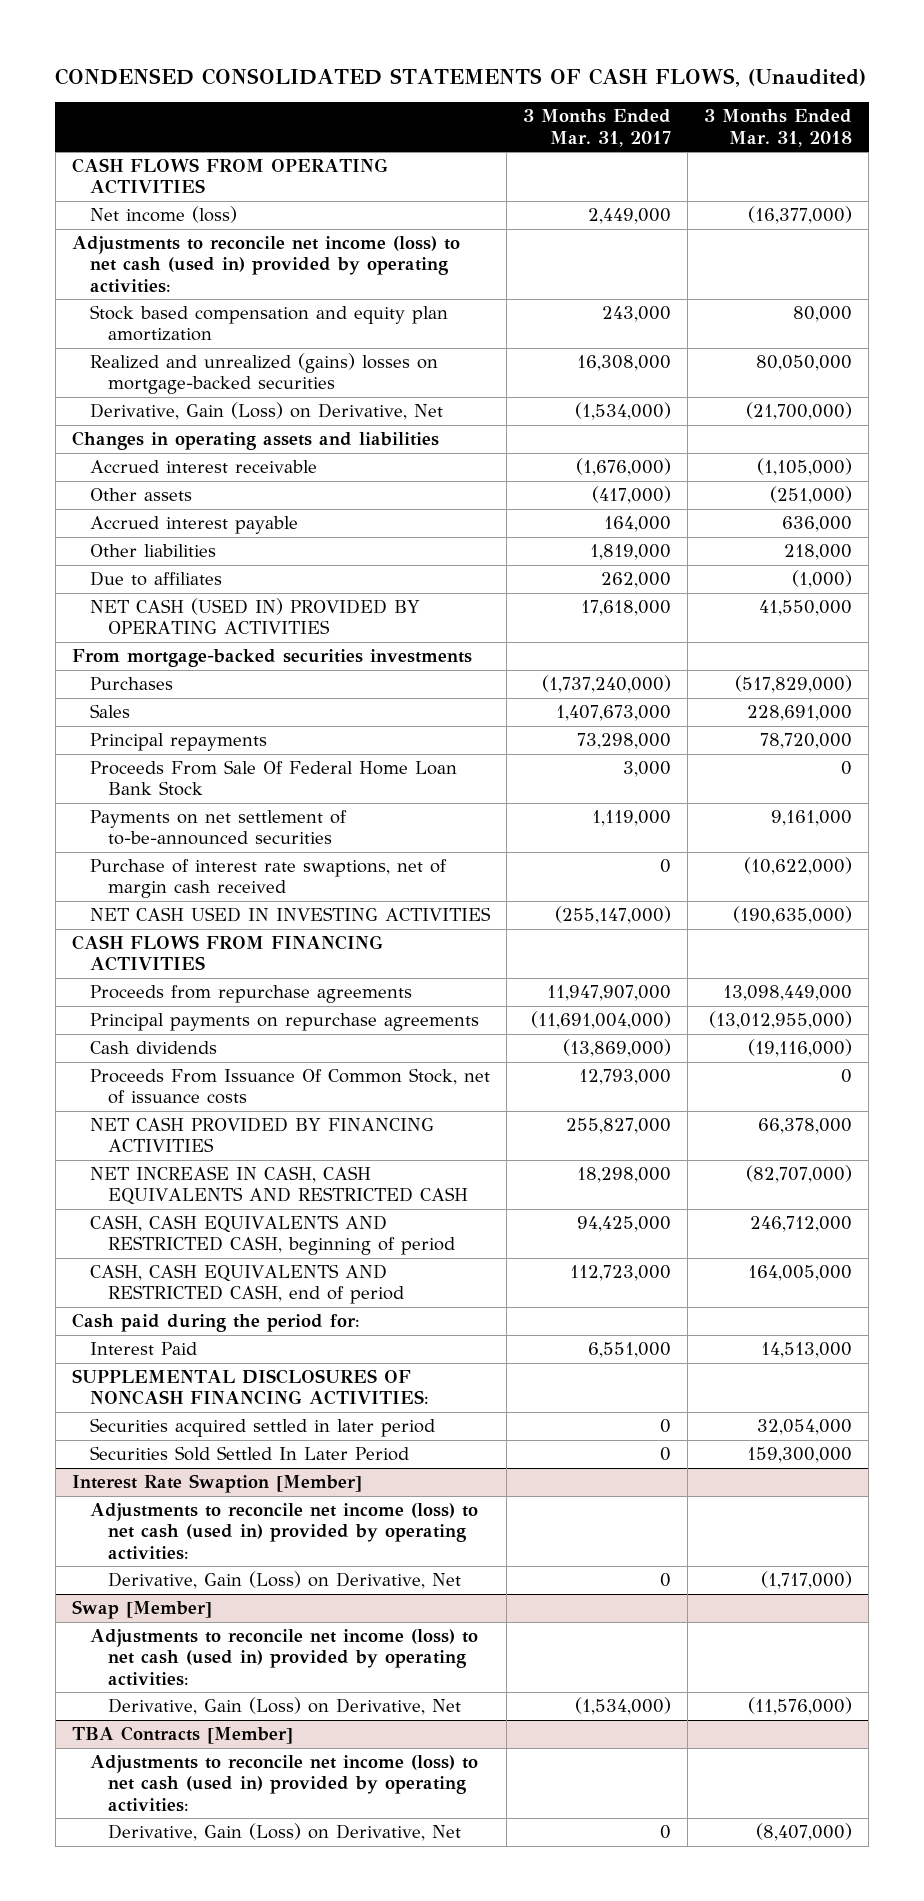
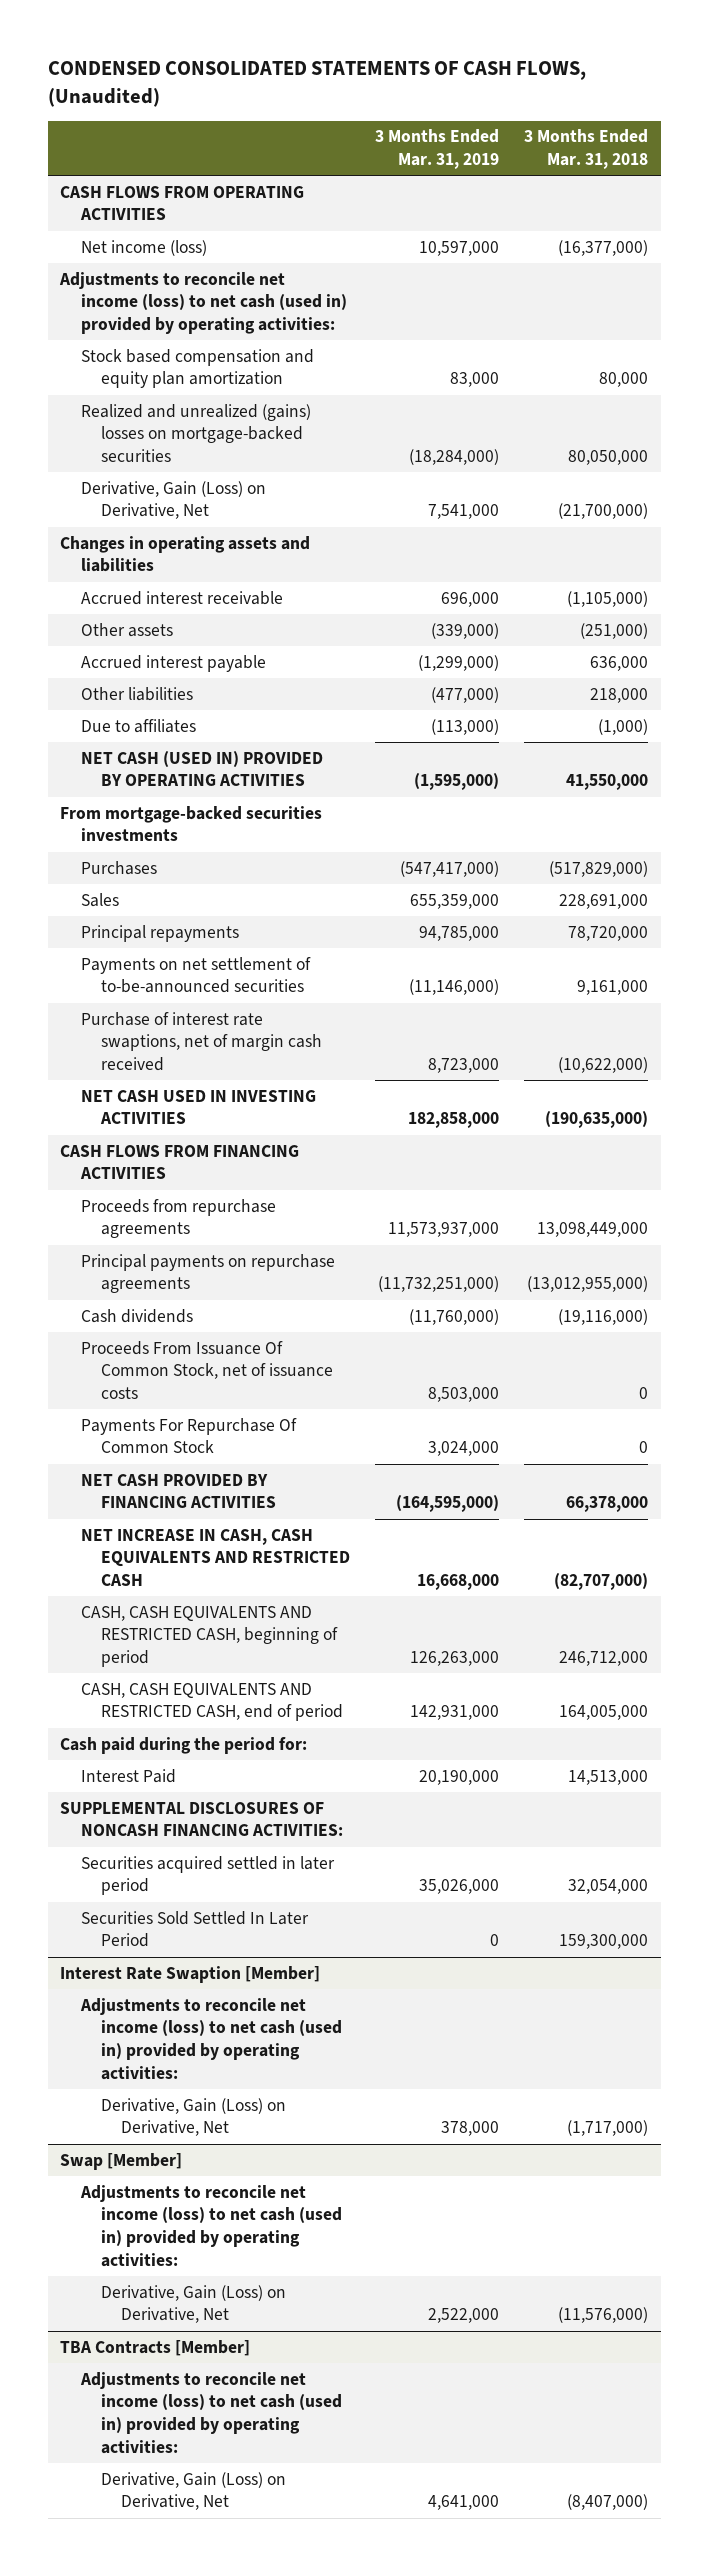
[522,109,671,147] 3 Months Ended Mar. 31, 2017 -> none
none -> [375,129,500,169] 3 Months Ended Mar. 31, 2019
[89,760,457,797] Proceeds From Sale Of Federal Home Loan Bank Stock -> none
none -> [80,1417,297,1454] Payments For Repurchase Of Common Stock

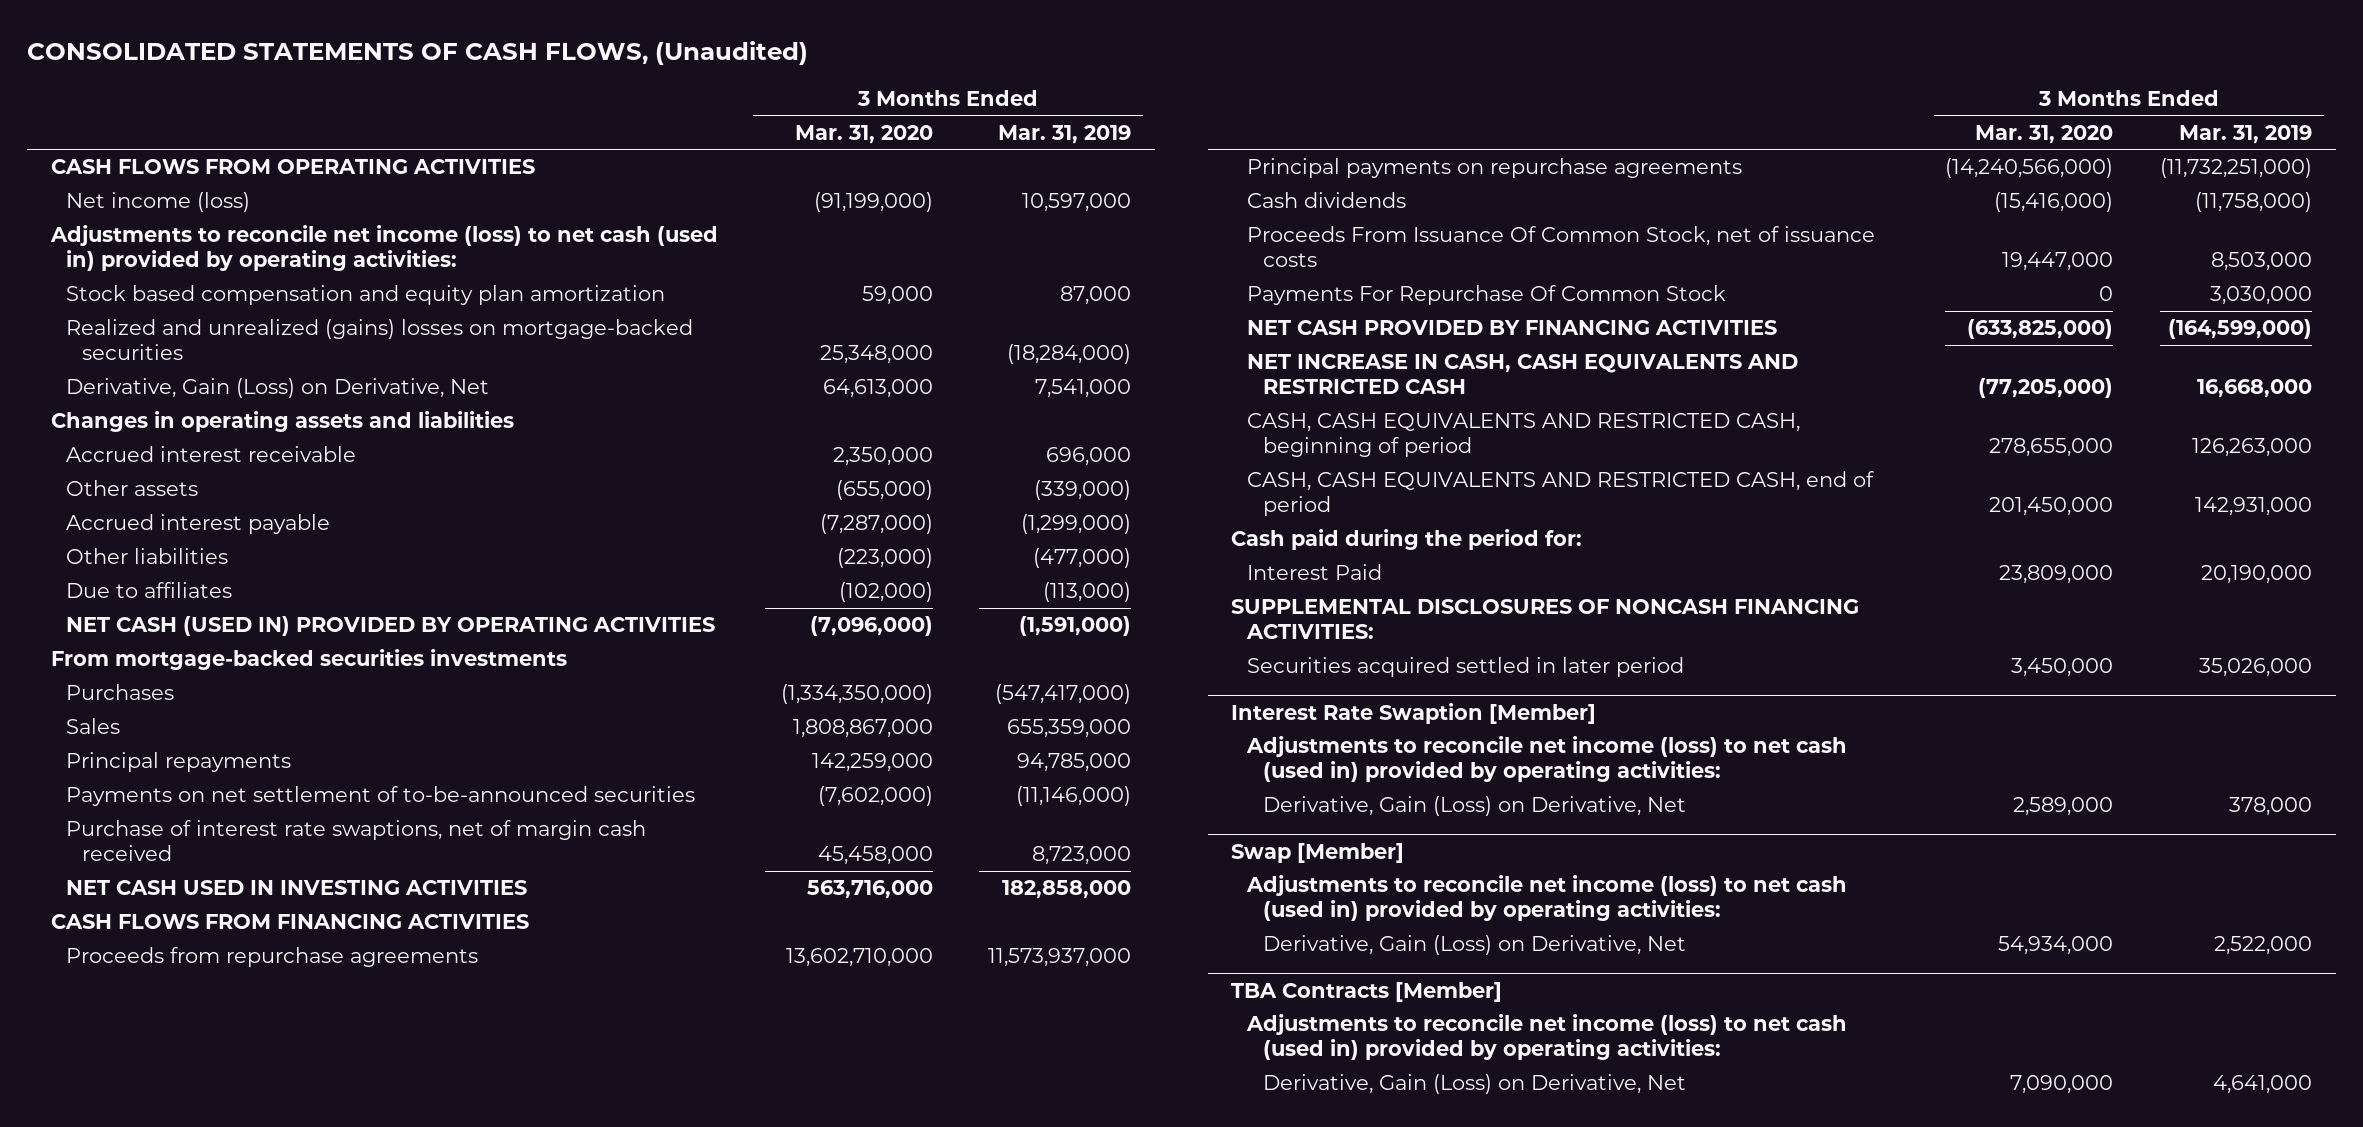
[47,61,586,107] CONDENSED CONSOLIDATED STATEMENTS OF CASH FLOWS, (Unaudited) -> [27,41,809,66] CONSOLIDATED STATEMENTS OF CASH FLOWS, (Unaudited)
[524,129,649,169] 3 Months Ended Mar. 31, 2018 -> none
none -> [794,124,933,144] Mar. 31, 2020
[450,372,500,388] 83,000 -> [1060,286,1132,306] 87,000
[414,773,500,791] (1,595,000) -> [1019,616,1132,637] (1,591,000)
[409,1308,500,1325] (11,760,000) -> [2195,192,2313,213] (11,758,000)
[428,1441,500,1457] 3,024,000 -> [2210,286,2313,306] 3,030,000
[396,1495,500,1513] (164,595,000) -> [2168,319,2313,340] (164,599,000)
[80,1910,309,1948] Securities Sold Settled In Later Period -> none

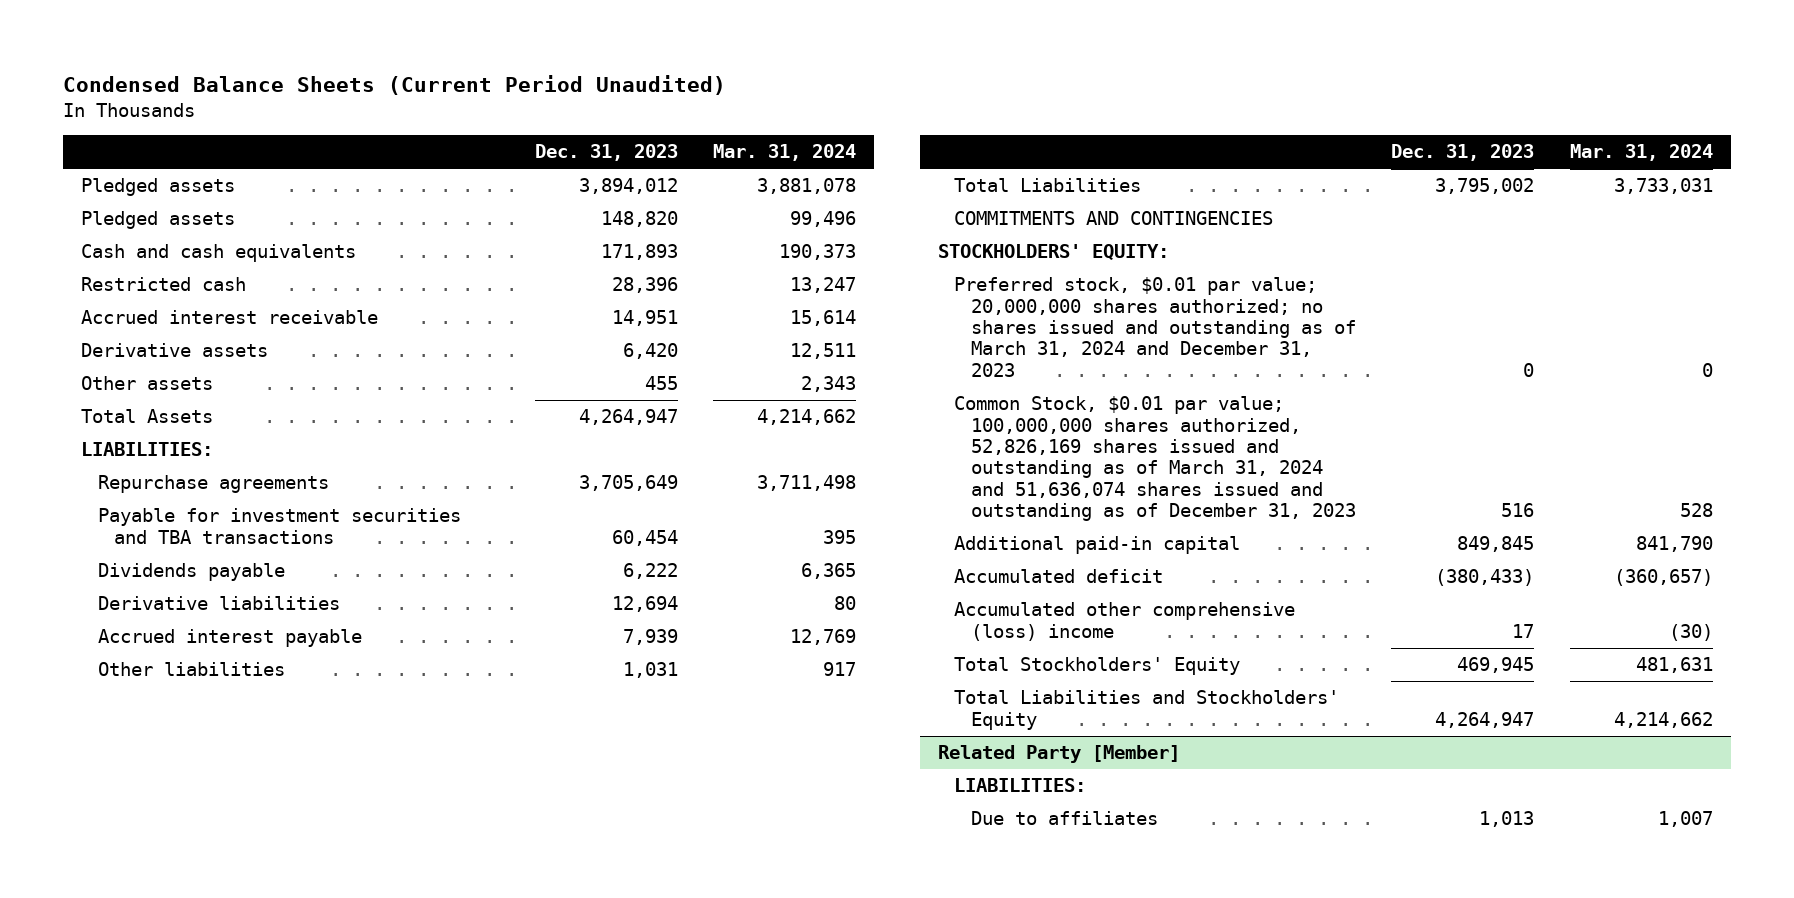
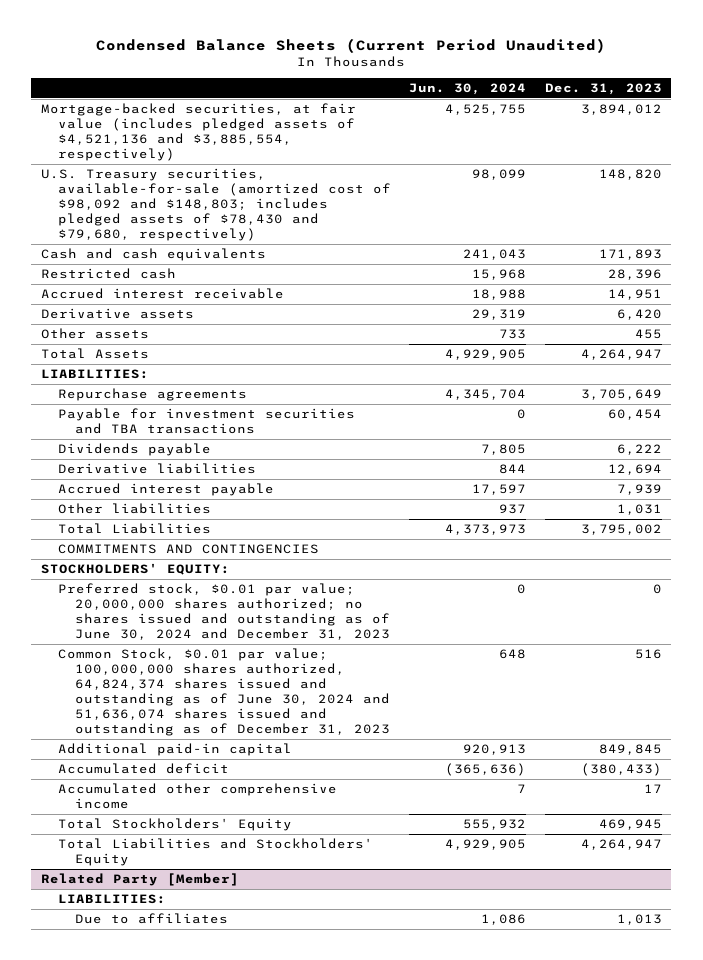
[713,144,857,162] Mar. 31, 2024 -> none
none -> [409,82,527,95] Jun. 30, 2024
[81,178,236,197] Pledged assets -> [40,103,356,161] Mortgage-backed securities, at fair value (includes pledged assets of $4,521,136 and $3,885,554, respectively)
[81,211,236,230] Pledged assets -> [40,168,391,241] U.S. Treasury securities, available-for-sale (amortized cost of $98,092 and $148,803; includes pledged assets of $78,430 and $79,680, respectively)
[954,277,1356,377] Preferred stock, $0.01 par value; 20,000,000 shares authorized; no shares issued and outstanding as of March 31, 2024 and December 31, 2023 -> [57,583,391,640] Preferred stock, $0.01 par value; 20,000,000 shares authorized; no shares issued and outstanding as of June 30, 2024 and December 31, 2023
[954,396,1356,522] Common Stock, $0.01 par value; 100,000,000 shares authorized, 52,826,169 shares issued and outstanding as of March 31, 2024 and 51,636,074 shares issued and outstanding as of December 31, 2023 -> [57,648,391,736] Common Stock, $0.01 par value; 100,000,000 shares authorized, 64,824,374 shares issued and outstanding as of June 30, 2024 and 51,636,074 shares issued and outstanding as of December 31, 2023
[954,602,1296,641] Accumulated other comprehensive (loss) income -> [57,783,337,810] Accumulated other comprehensive income

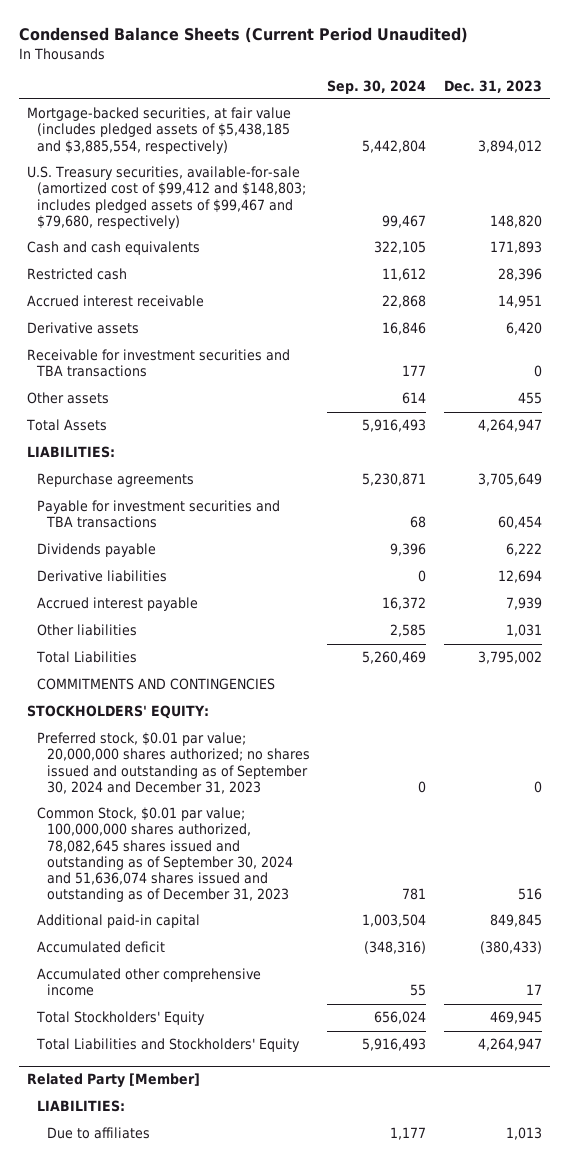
[409,82,527,95] Jun. 30, 2024 -> none
none -> [327,79,427,94] Sep. 30, 2024
[40,103,356,161] Mortgage-backed securities, at fair value (includes pledged assets of $4,521,136 and $3,885,554, respectively) -> [27,107,292,154] Mortgage-backed securities, at fair value (includes pledged assets of $5,438,185 and $3,885,554, respectively)
[40,168,391,241] U.S. Treasury securities, available-for-sale (amortized cost of $98,092 and $148,803; includes pledged assets of $78,430 and $79,680, respectively) -> [27,166,307,229] U.S. Treasury securities, available-for-sale (amortized cost of $99,412 and $148,803; includes pledged assets of $99,467 and $79,680, respectively)
none -> [27,349,291,378] Receivable for investment securities and TBA transactions
[57,583,391,640] Preferred stock, $0.01 par value; 20,000,000 shares authorized; no shares issued and outstanding as of June 30, 2024 and December 31, 2023 -> [37,732,311,794] Preferred stock, $0.01 par value; 20,000,000 shares authorized; no shares issued and outstanding as of September 30, 2024 and December 31, 2023
[57,648,391,736] Common Stock, $0.01 par value; 100,000,000 shares authorized, 64,824,374 shares issued and outstanding as of June 30, 2024 and 51,636,074 shares issued and outstanding as of December 31, 2023 -> [37,807,294,903] Common Stock, $0.01 par value; 100,000,000 shares authorized, 78,082,645 shares issued and outstanding as of September 30, 2024 and 51,636,074 shares issued and outstanding as of December 31, 2023

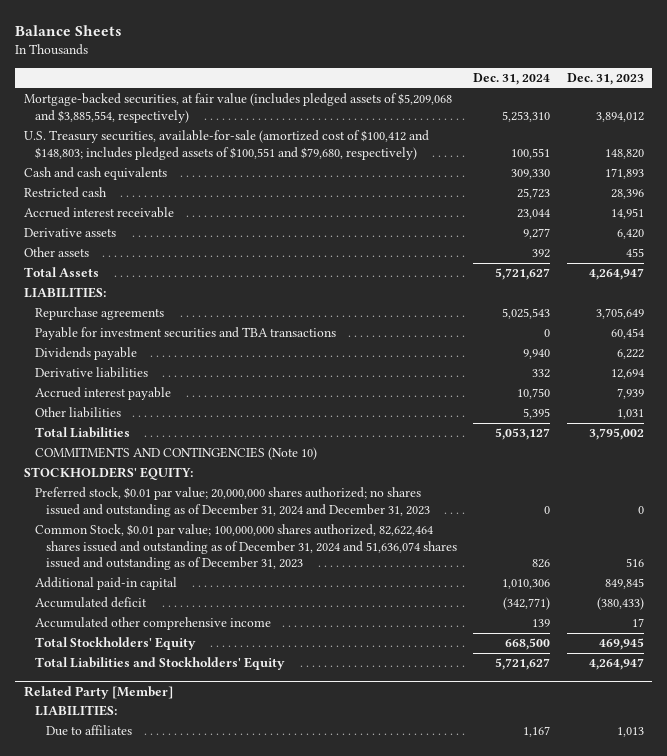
[18,27,468,44] Condensed Balance Sheets (Current Period Unaudited) -> [15,25,123,37] Balance Sheets
[327,79,427,94] Sep. 30, 2024 -> none
none -> [473,72,551,85] Dec. 31, 2024
[27,107,292,154] Mortgage-backed securities, at fair value (includes pledged assets of $5,438,185 and $3,885,554, respectively) -> [23,93,452,123] Mortgage-backed securities, at fair value (includes pledged assets of $5,209,068 and $3,885,554, respectively)
[27,166,307,229] U.S. Treasury securities, available-for-sale (amortized cost of $99,412 and $148,803; includes pledged assets of $99,467 and $79,680, respectively) -> [23,130,429,160] U.S. Treasury securities, available-for-sale (amortized cost of $100,412 and $148,803; includes pledged assets of $100,551 and $79,680, respectively)
[27,349,291,378] Receivable for investment securities and TBA transactions -> none
[37,678,276,691] COMMITMENTS AND CONTINGENCIES -> [34,447,317,461] COMMITMENTS AND CONTINGENCIES (Note 10)
[37,732,311,794] Preferred stock, $0.01 par value; 20,000,000 shares authorized; no shares issued and outstanding as of September 30, 2024 and December 31, 2023 -> [34,487,431,517] Preferred stock, $0.01 par value; 20,000,000 shares authorized; no shares issued and outstanding as of December 31, 2024 and December 31, 2023
[37,807,294,903] Common Stock, $0.01 par value; 100,000,000 shares authorized, 78,082,645 shares issued and outstanding as of September 30, 2024 and 51,636,074 shares issued and outstanding as of December 31, 2023 -> [34,524,458,571] Common Stock, $0.01 par value; 100,000,000 shares authorized, 82,622,464 shares issued and outstanding as of December 31, 2024 and 51,636,074 shares issued and outstanding as of December 31, 2023

